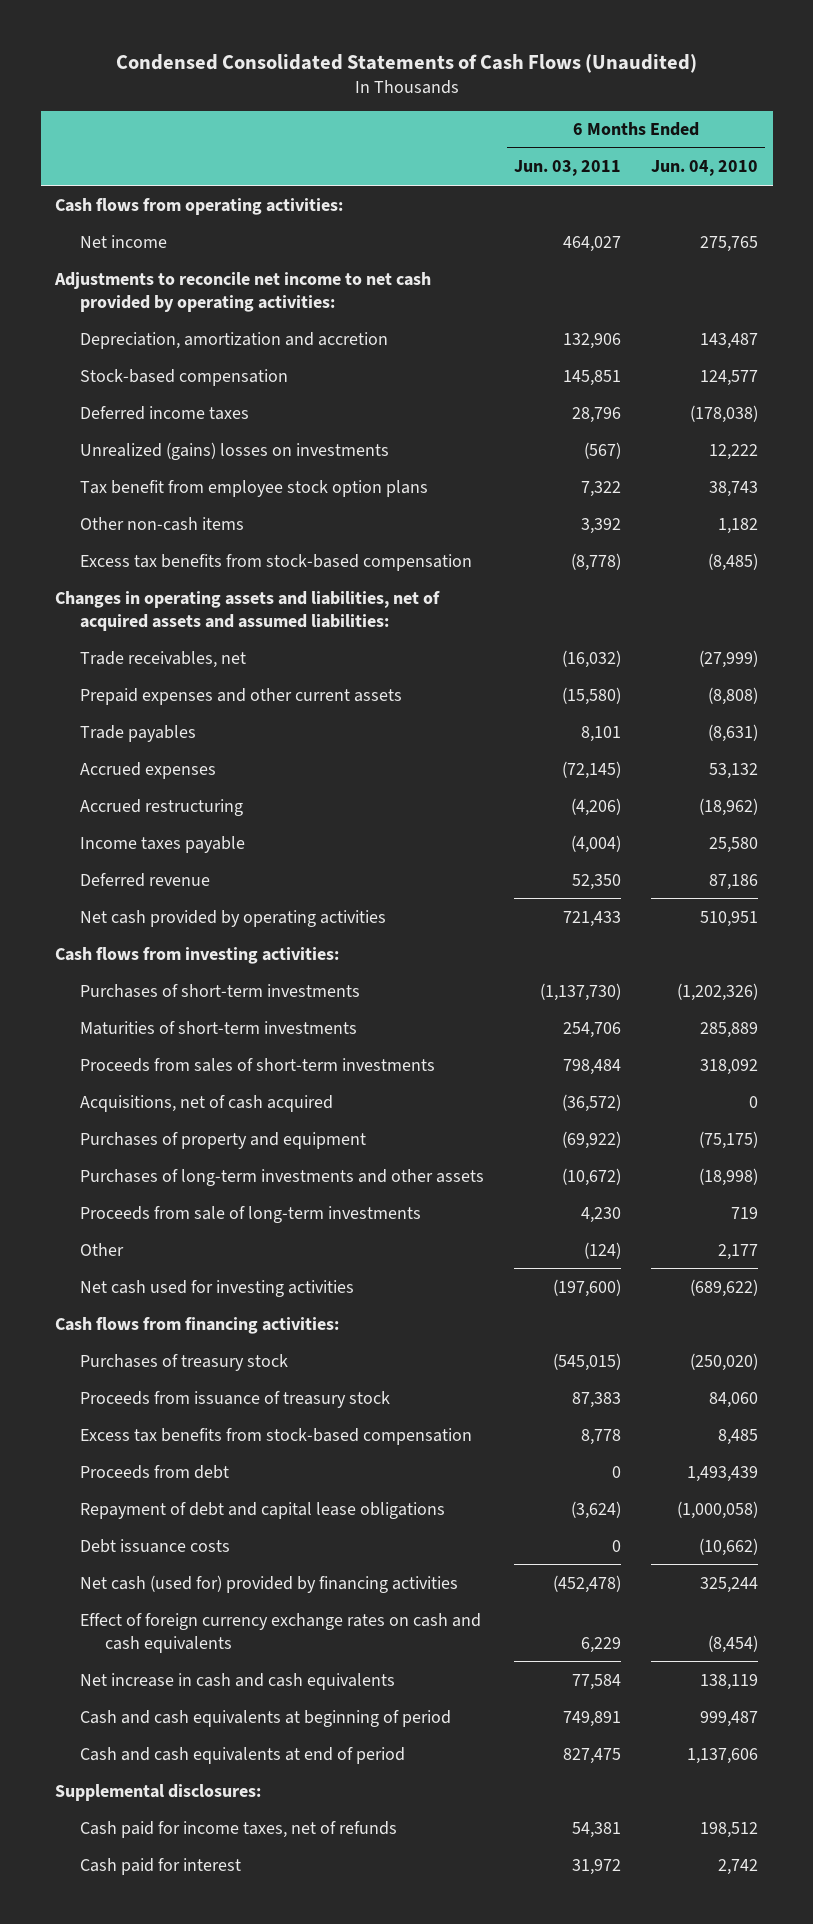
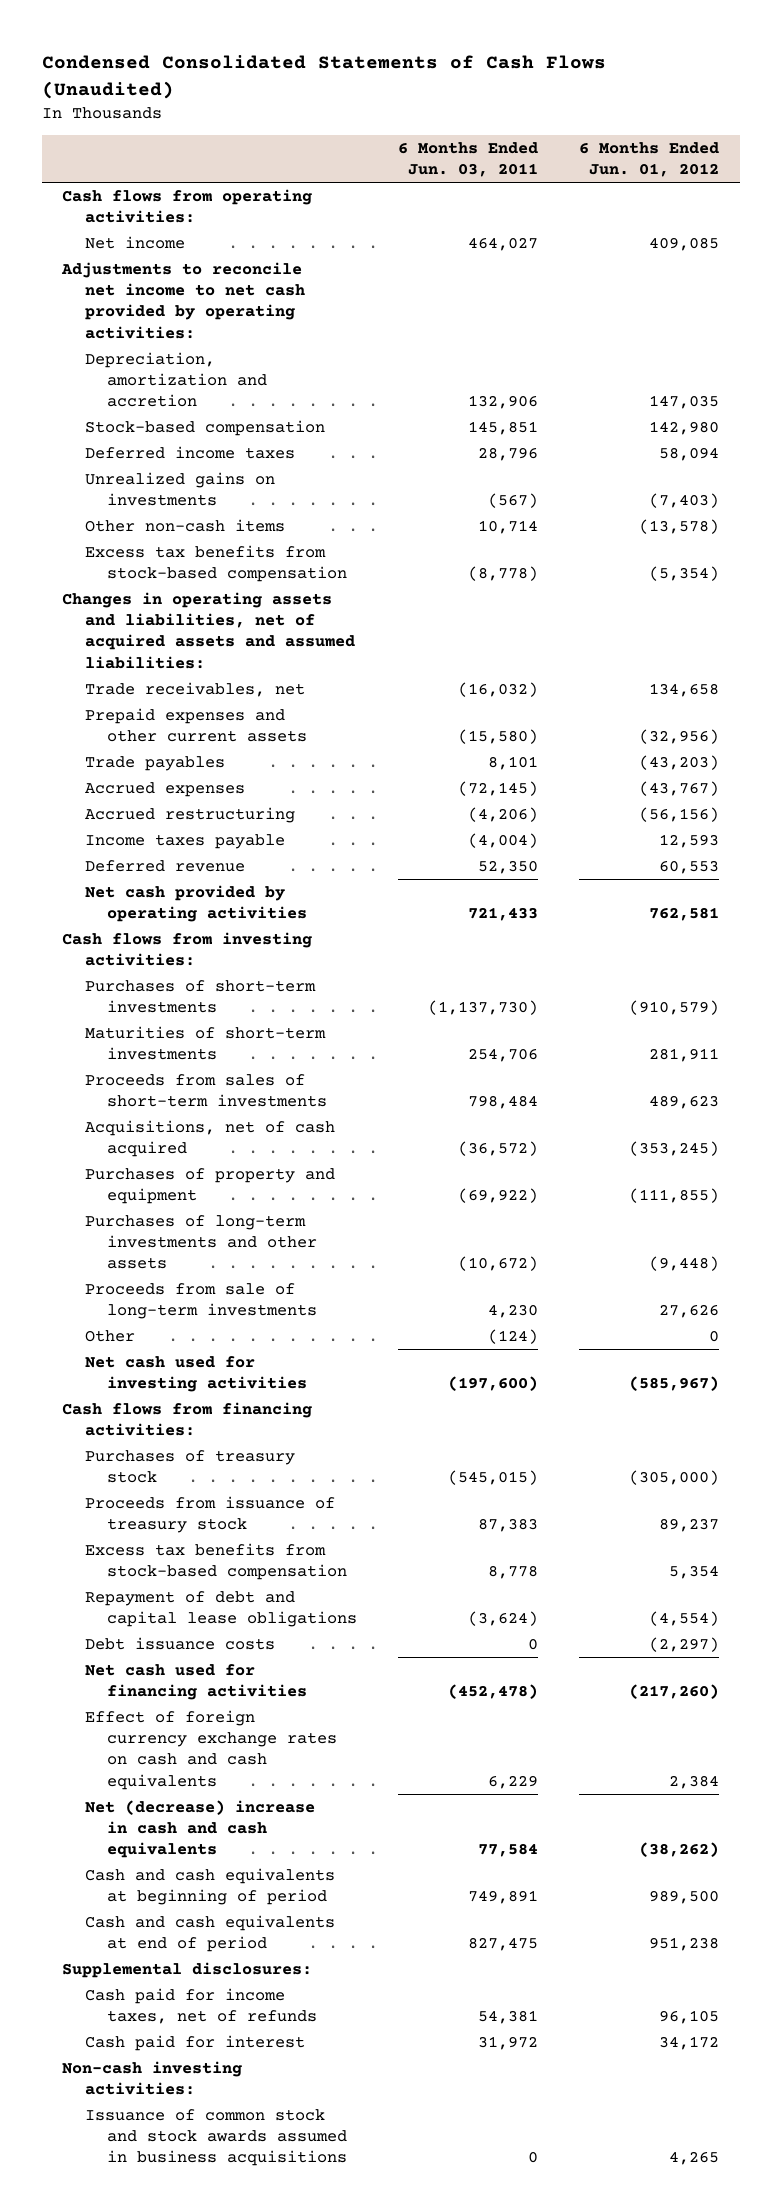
[650,160,758,177] Jun. 04, 2010 -> none
none -> [579,142,720,178] 6 Months Ended Jun. 01, 2012
[80,479,429,497] Tax benefit from employee stock option plans -> none
[80,441,390,460] Unrealized (gains) losses on investments -> [84,471,275,507] Unrealized gains on investments
[581,517,622,534] 3,392 -> [478,519,539,534] 10,714
[80,1464,230,1479] Proceeds from debt -> none
[80,1574,459,1593] Net cash (used for) provided by financing activities -> [84,1663,308,1701] Net cash used for financing activities
[80,1672,396,1690] Net increase in cash and cash equivalents -> [84,1799,315,1859] Net (decrease) increase in cash and cash equivalents
none -> [62,2060,243,2096] Non-cash investing activities:
none -> [84,2108,348,2167] Issuance of common stock and stock awards assumed in business acquisitions

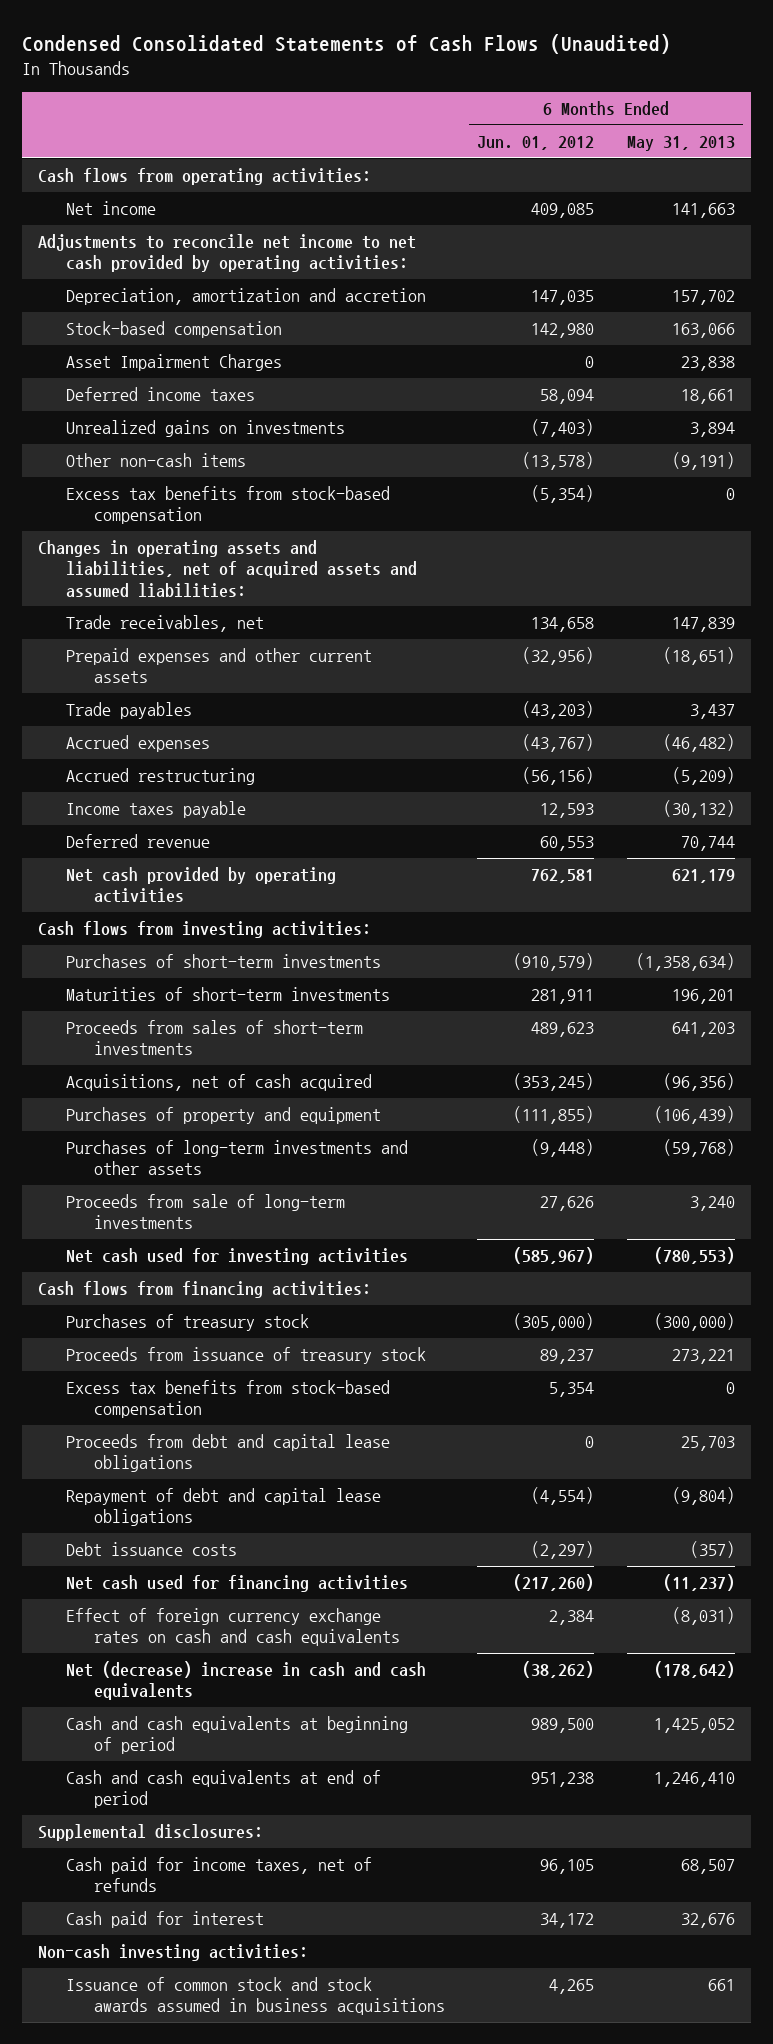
[398,142,539,178] 6 Months Ended Jun. 03, 2011 -> none
none -> [626,135,735,151] May 31, 2013
none -> [66,354,283,372] Asset Impairment Charges
[84,1329,135,1342] Other -> none
none -> [66,1434,391,1473] Proceeds from debt and capital lease obligations

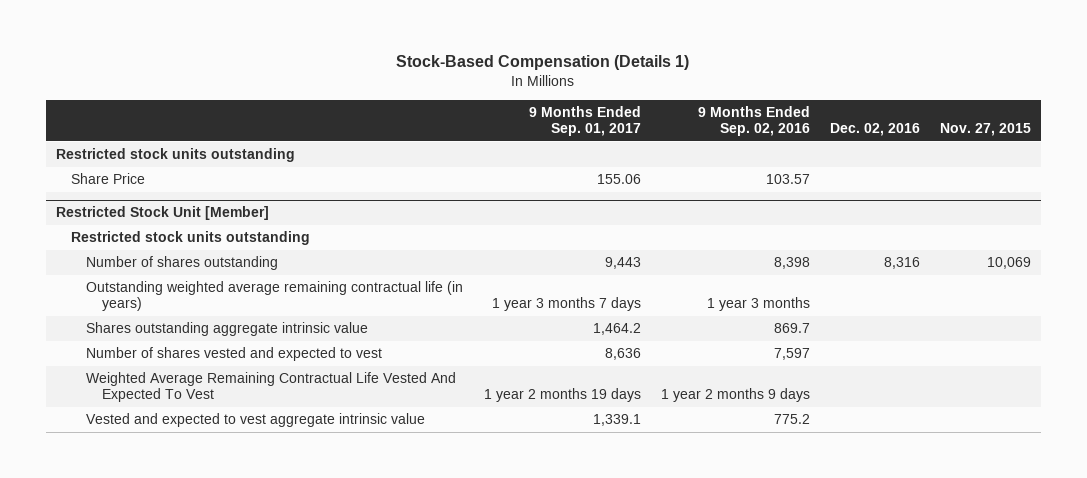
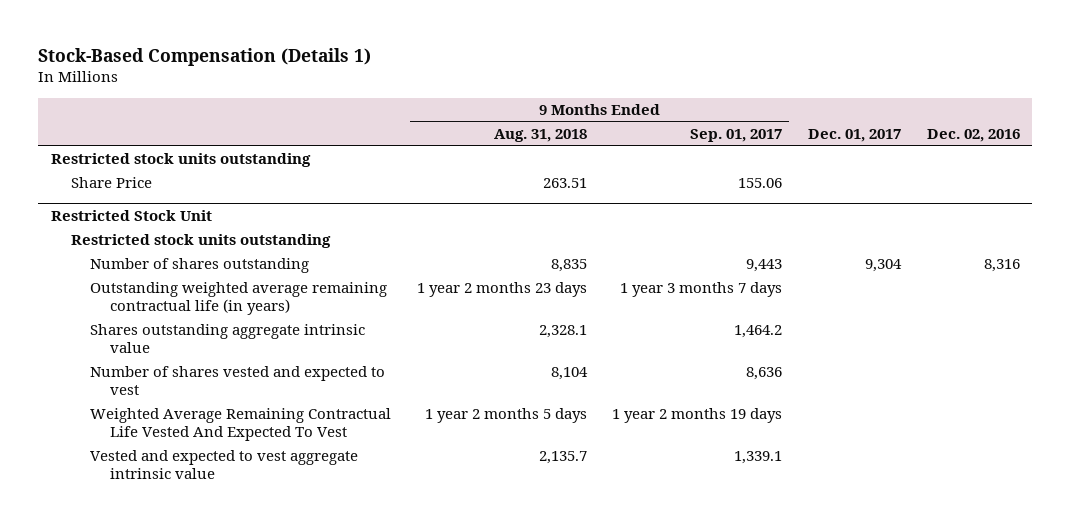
[697,106,810,137] 9 Months Ended Sep. 02, 2016 -> none
[940,123,1032,137] Nov. 27, 2015 -> none
none -> [493,129,587,143] Aug. 31, 2018
none -> [808,129,902,143] Dec. 01, 2017
[55,206,269,221] Restricted Stock Unit [Member] -> [51,210,213,222] Restricted Stock Unit

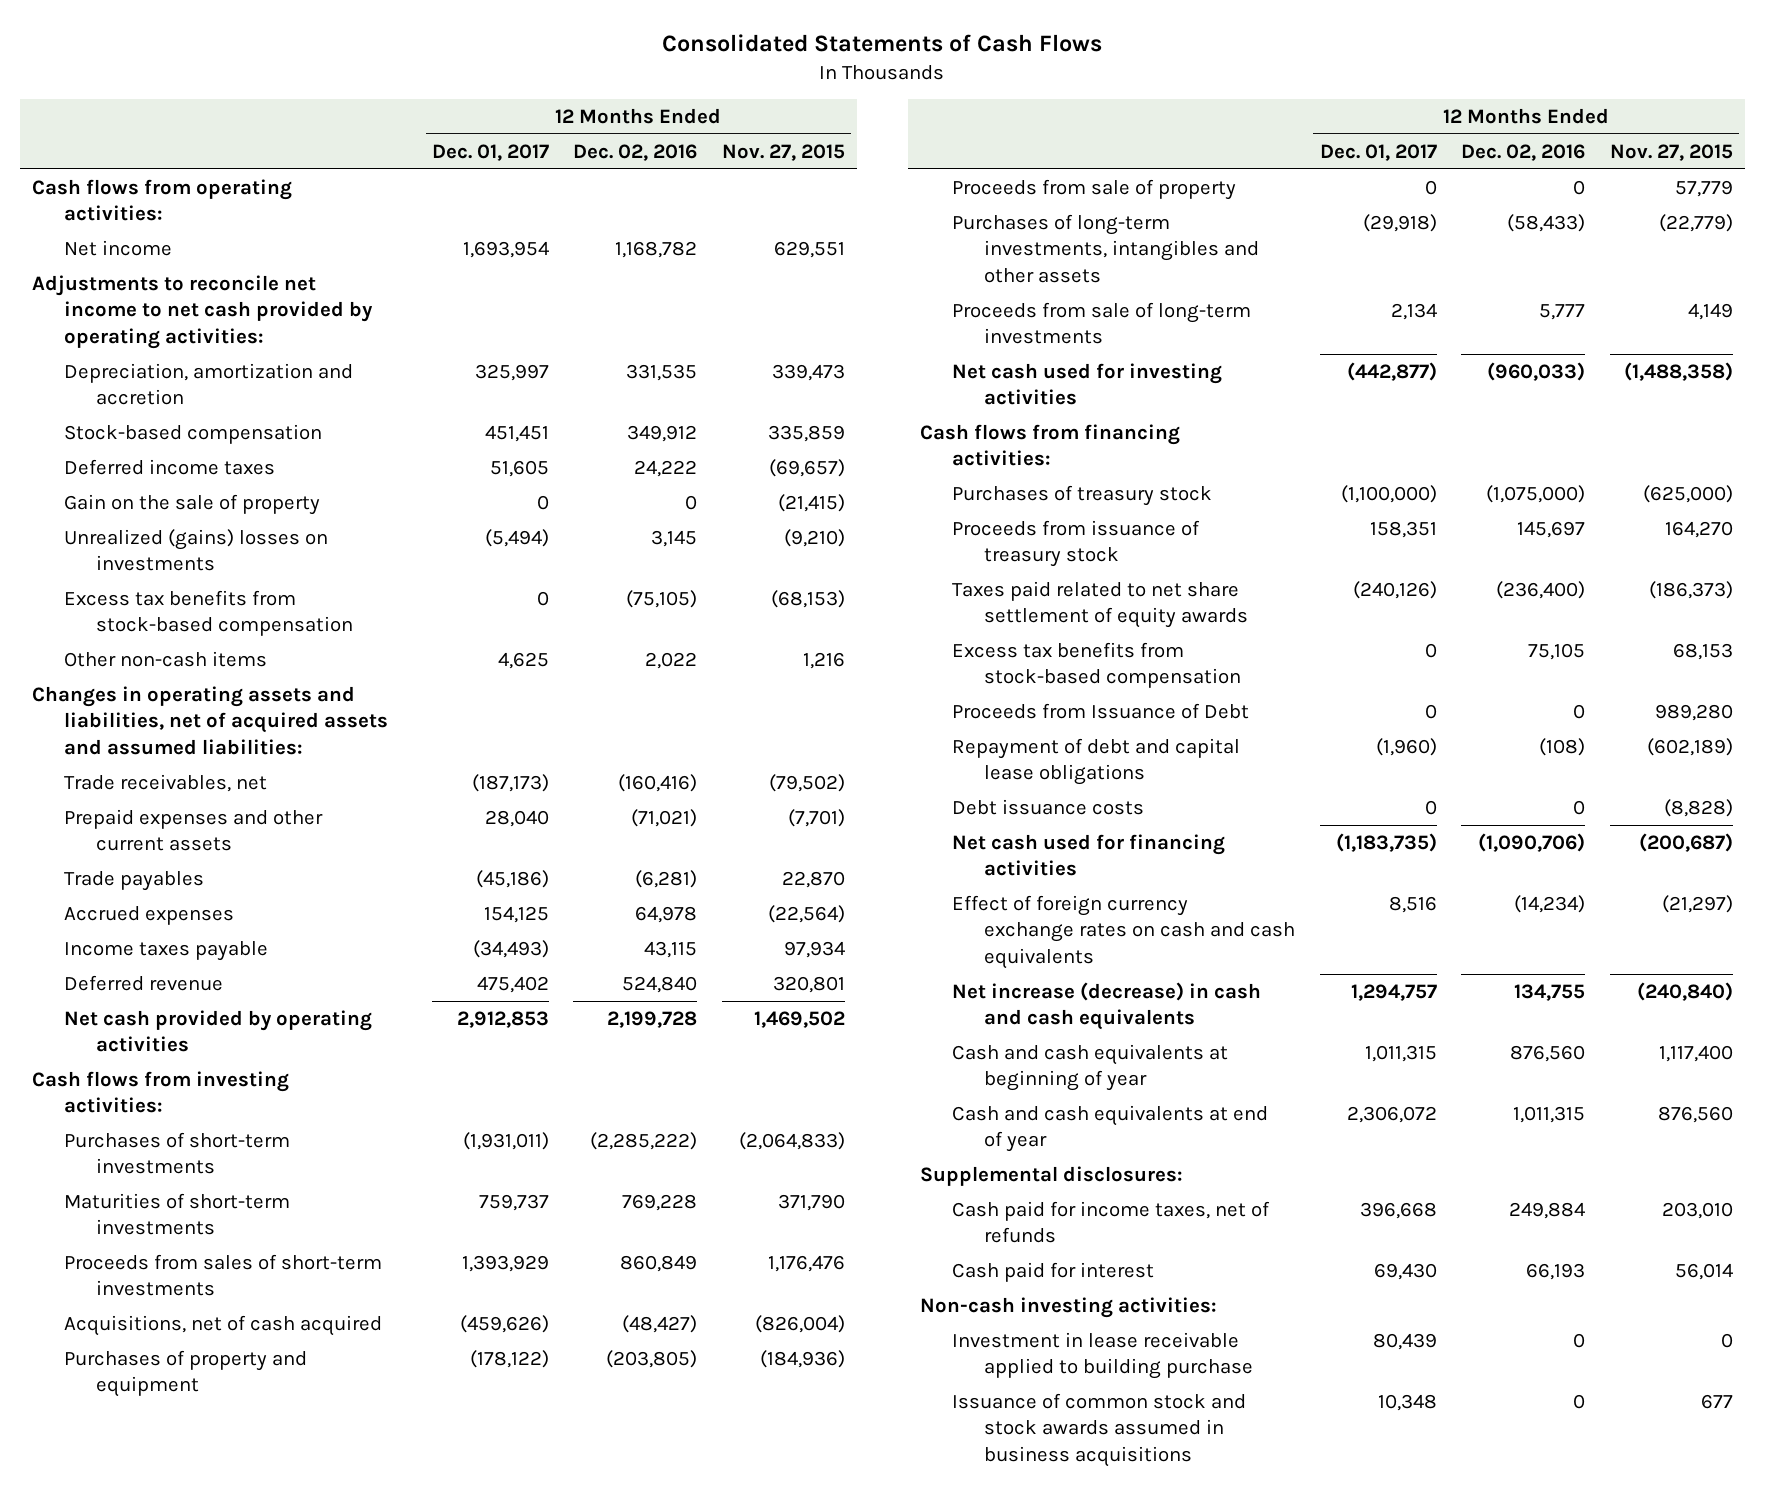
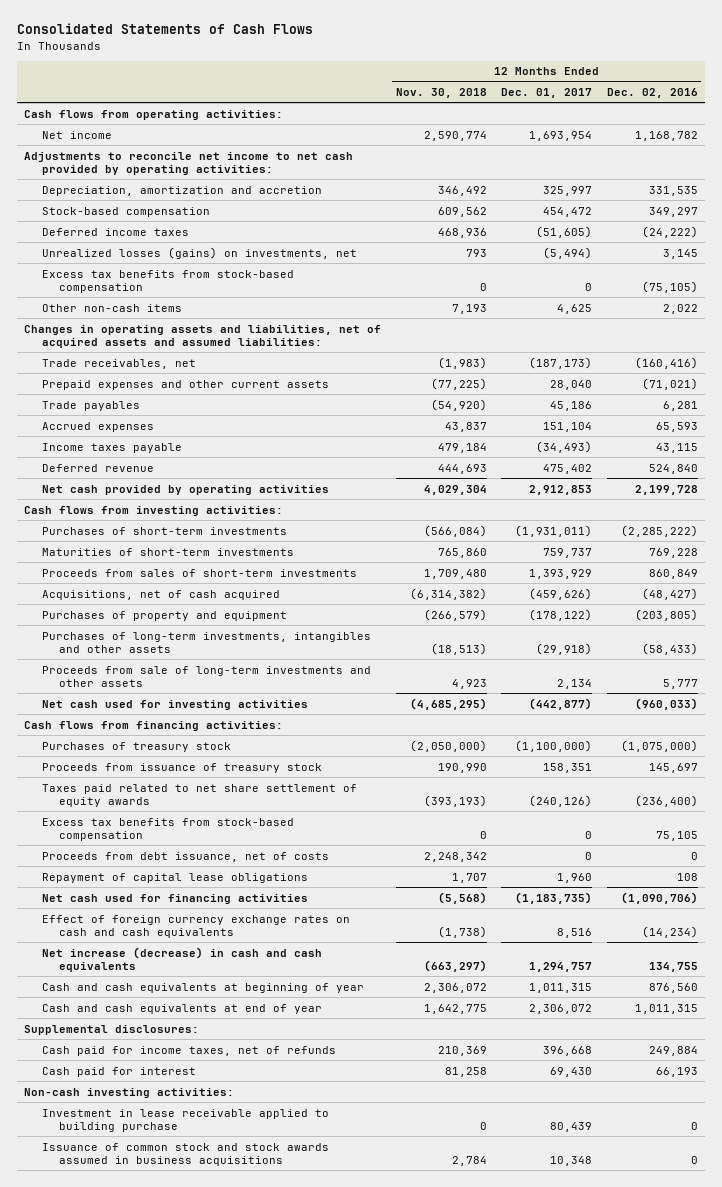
[721,143,845,161] Nov. 27, 2015 -> none
none -> [395,88,487,99] Nov. 30, 2018
[64,493,321,515] Gain on the sale of property -> none
[484,424,549,442] 451,451 -> [543,206,593,217] 454,472
[627,424,698,442] 349,912 -> [648,206,698,217] 349,297
[489,459,549,477] 51,605 -> [536,225,593,238] (51,605)
[634,459,698,477] 24,222 -> [641,225,698,238] (24,222)
[64,528,329,572] Unrealized (gains) losses on investments -> [41,246,357,259] Unrealized losses (gains) on investments, net
[475,869,549,888] (45,186) -> [550,400,593,411] 45,186
[635,869,698,888] (6,281) -> [662,400,698,411] 6,281
[483,905,549,923] 154,125 -> [543,421,593,432] 151,104
[635,905,698,923] 64,978 -> [655,421,698,432] 65,593
[952,178,1237,200] Proceeds from sale of property -> none
[952,301,1252,345] Proceeds from sale of long-term investments -> [41,665,371,687] Proceeds from sale of long-term investments and other assets
[952,798,1145,815] Debt issuance costs -> none
[952,702,1250,719] Proceeds from Issuance of Debt -> [41,851,329,862] Proceeds from debt issuance, net of costs
[952,737,1241,786] Repayment of debt and capital lease obligations -> [41,872,308,883] Repayment of capital lease obligations
[1375,737,1437,756] (1,960) -> [557,872,593,883] 1,960
[1539,737,1586,756] (108) -> [676,872,698,881] 108

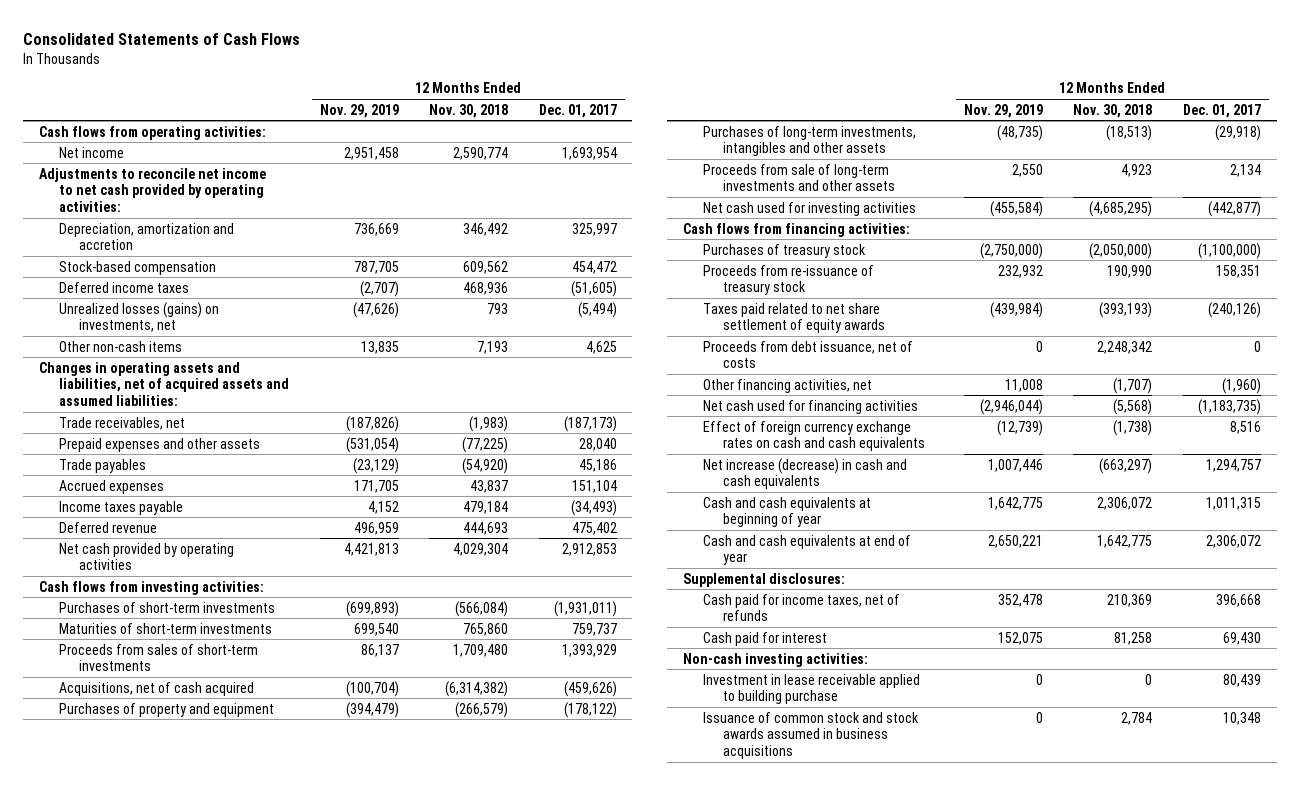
[606,88,698,99] Dec. 02, 2016 -> none
none -> [319,103,399,118] Nov. 29, 2019
[41,269,294,293] Excess tax benefits from stock-based compensation -> none
[41,379,329,390] Prepaid expenses and other current assets -> [58,437,260,452] Prepaid expenses and other assets
[41,762,322,773] Proceeds from issuance of treasury stock -> [703,264,875,296] Proceeds from re-issuance of treasury stock
[41,817,294,841] Excess tax benefits from stock-based compensation -> none
[41,872,308,883] Repayment of capital lease obligations -> none
none -> [703,378,873,393] Other financing activities, net

